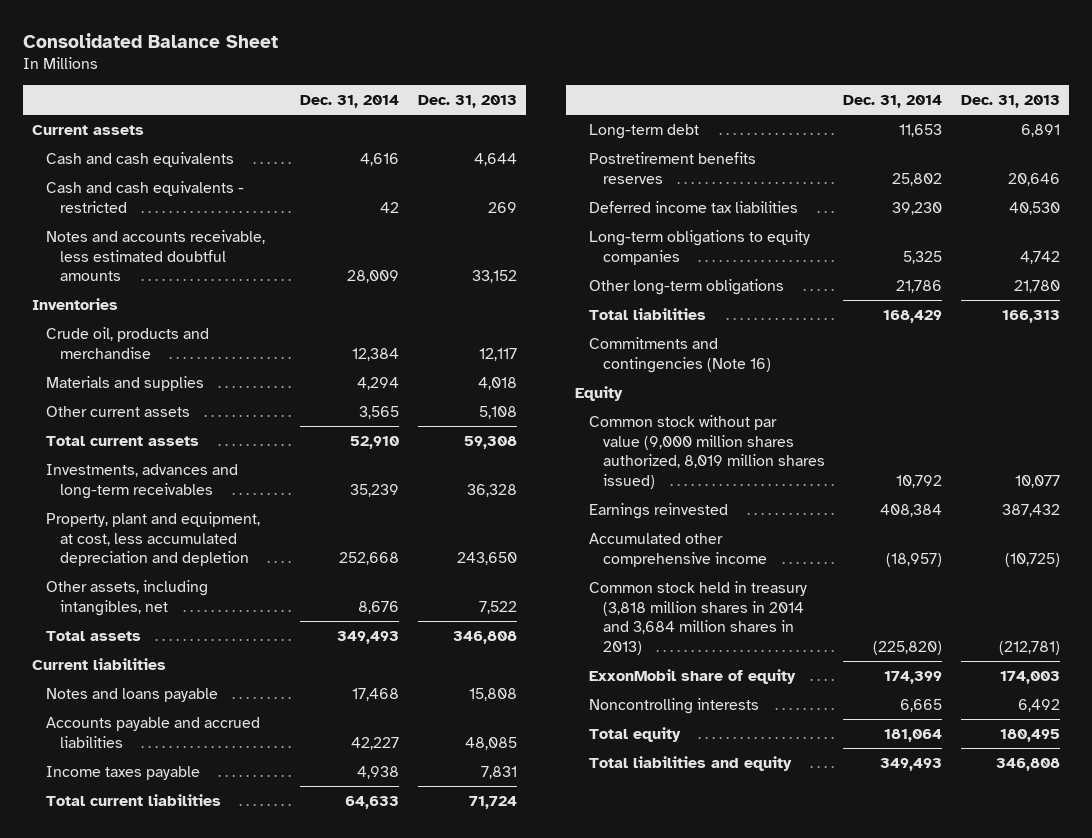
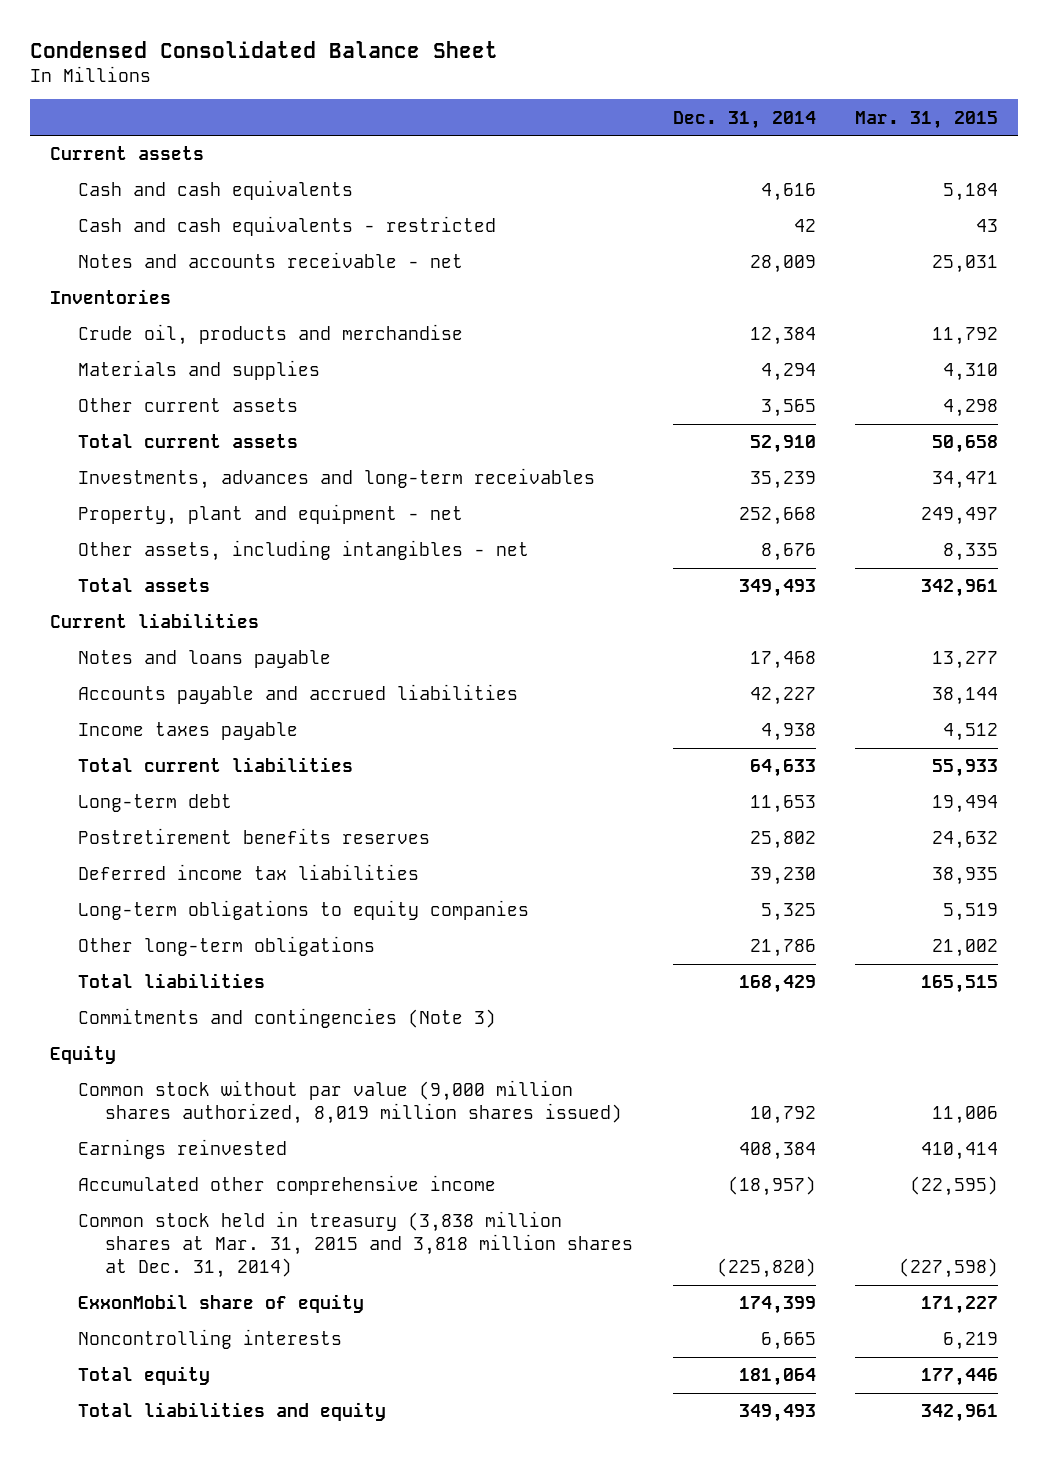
[23,32,279,48] Consolidated Balance Sheet -> [30,40,499,58] Condensed Consolidated Balance Sheet
[417,95,517,109] Dec. 31, 2013 -> none
none -> [855,110,999,129] Mar. 31, 2015
[46,229,266,282] Notes and accounts receivable, less estimated doubtful amounts -> [77,252,463,269] Notes and accounts receivable - net
[46,511,261,567] Property, plant and equipment, at cost, less accumulated depreciation and depletion -> [77,504,463,526] Property, plant and equipment - net
[46,579,209,616] Other assets, including intangibles, net -> [77,540,529,562] Other assets, including intangibles - net
[588,336,771,373] Commitments and contingencies (Note 16) -> [77,1008,496,1029] Commitments and contingencies (Note 3)
[588,580,807,655] Common stock held in treasury (3,818 million shares in 2014 and 3,684 million shares in 2013) -> [77,1211,634,1279] Common stock held in treasury (3,838 million shares at Mar. 31, 2015 and 3,818 million shares at Dec. 31, 2014)

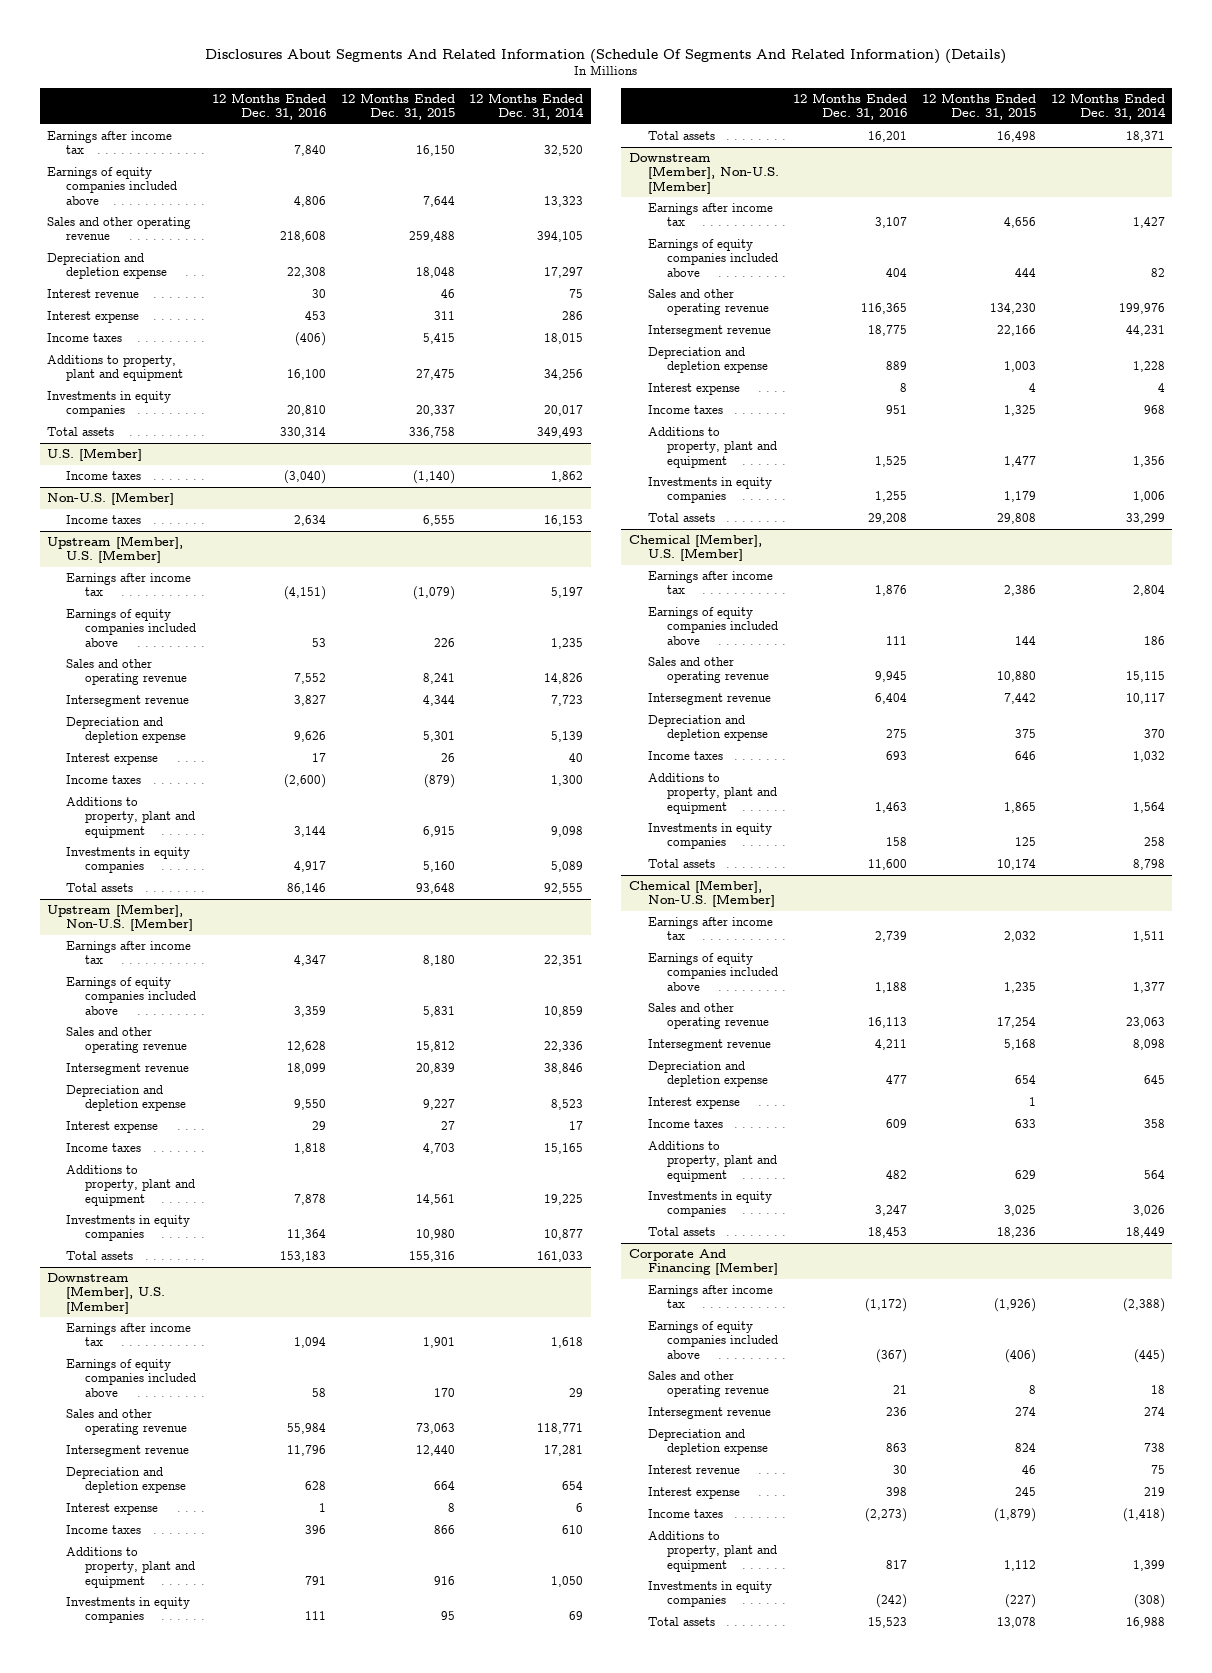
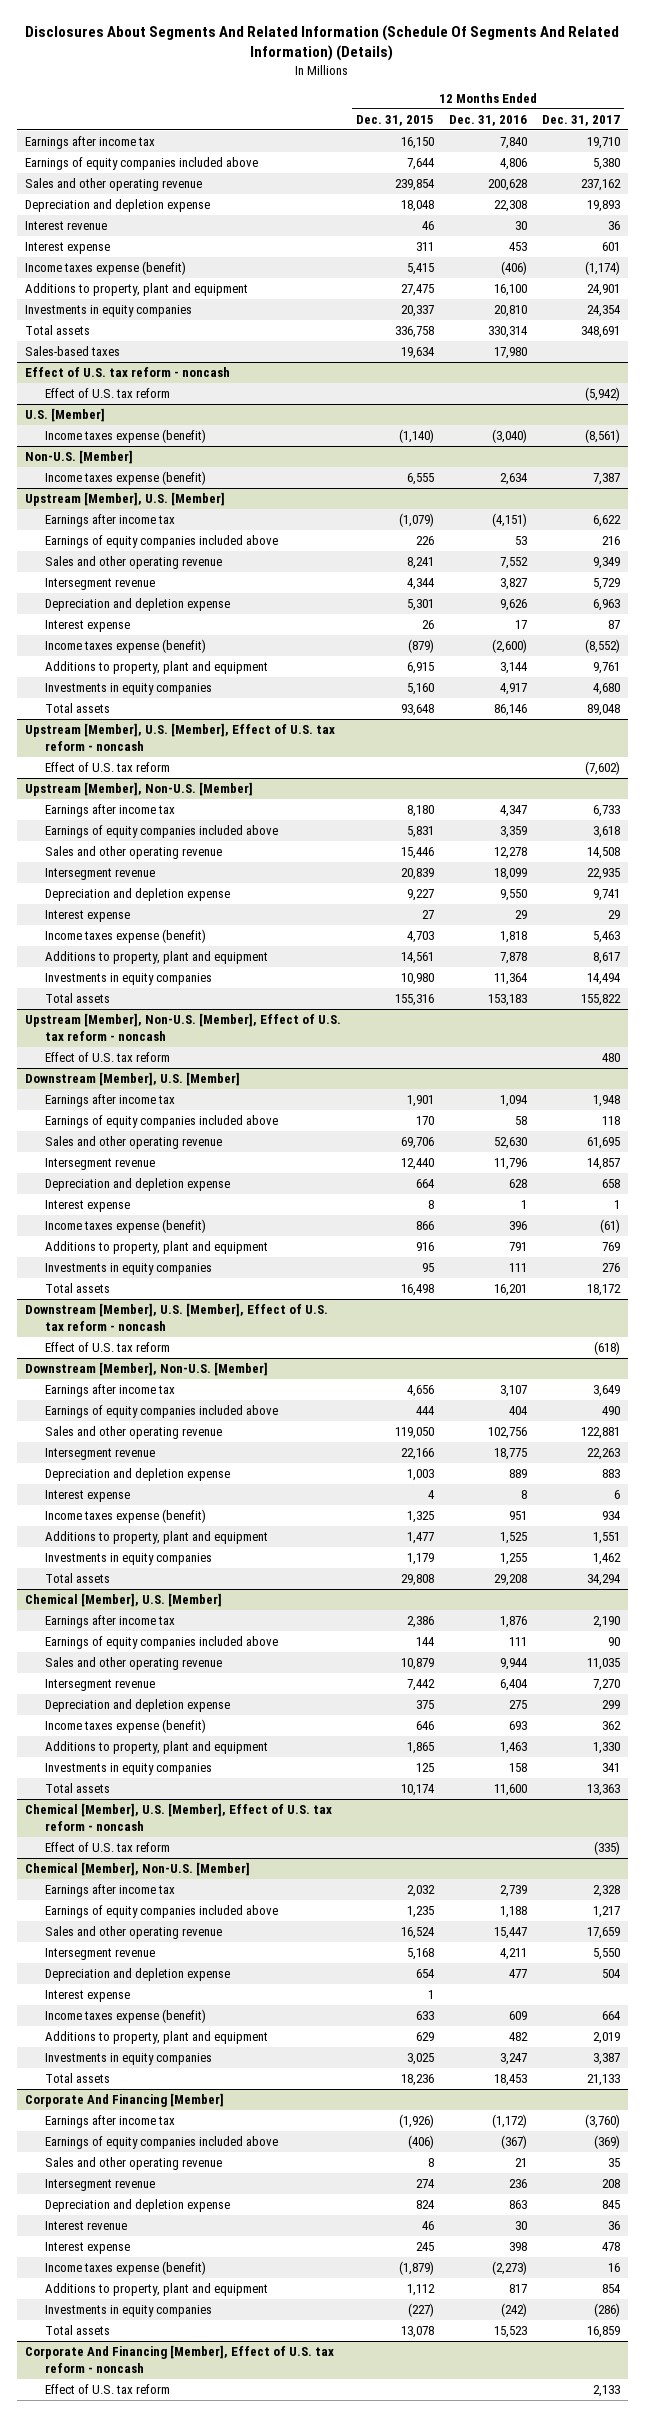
[469,92,585,121] 12 Months Ended Dec. 31, 2014 -> none
none -> [542,114,621,126] Dec. 31, 2017
[279,231,326,243] 218,608 -> [487,179,527,192] 200,628
[408,231,455,243] 259,488 -> [394,179,435,192] 239,854
[47,333,123,343] Income taxes -> [24,261,186,276] Income taxes expense (benefit)
none -> [24,346,120,357] Sales-based taxes
none -> [24,367,230,378] Effect of U.S. tax reform - noncash
none -> [45,388,171,399] Effect of U.S. tax reform
[66,471,142,481] Income taxes -> [45,429,207,444] Income taxes expense (benefit)
[66,515,142,525] Income taxes -> [45,471,207,486] Income taxes expense (benefit)
[66,775,142,785] Income taxes -> [45,639,207,654] Income taxes expense (benefit)
none -> [24,723,335,751] Upstream [Member], U.S. [Member], Effect of U.S. tax reform - noncash
none -> [45,762,171,773] Effect of U.S. tax reform
[286,1041,326,1053] 12,628 -> [493,847,527,860] 12,278
[415,1041,455,1053] 15,812 -> [400,847,434,860] 15,446
[66,1143,142,1153] Income taxes -> [45,929,207,944] Income taxes expense (benefit)
none -> [24,1013,341,1041] Upstream [Member], Non-U.S. [Member], Effect of U.S. tax reform - noncash
none -> [45,1052,171,1063] Effect of U.S. tax reform
[286,1423,326,1435] 55,984 -> [493,1137,527,1150] 52,630
[415,1423,455,1435] 73,063 -> [400,1137,434,1150] 69,706
[66,1525,142,1535] Income taxes -> [45,1219,207,1234] Income taxes expense (benefit)
none -> [24,1303,328,1331] Downstream [Member], U.S. [Member], Effect of U.S. tax reform - noncash
none -> [45,1342,171,1353] Effect of U.S. tax reform
[861,303,908,315] 116,365 -> [487,1427,527,1440] 102,756
[989,303,1036,315] 134,230 -> [394,1427,434,1440] 119,050
[647,405,723,415] Income taxes -> [45,1509,207,1524] Income taxes expense (benefit)
[875,671,908,683] 9,945 -> [499,1658,528,1671] 9,944
[996,671,1036,683] 10,880 -> [400,1658,434,1671] 10,879
[647,751,723,761] Income taxes -> [45,1719,207,1734] Income taxes expense (benefit)
none -> [24,1803,332,1831] Chemical [Member], U.S. [Member], Effect of U.S. tax reform - noncash
none -> [45,1842,171,1853] Effect of U.S. tax reform
[868,1017,908,1029] 16,113 -> [493,1927,527,1940] 15,447
[996,1017,1036,1029] 17,254 -> [400,1927,435,1940] 16,524
[647,1119,723,1129] Income taxes -> [45,2009,207,2024] Income taxes expense (benefit)
[647,1509,723,1519] Income taxes -> [45,2261,207,2276] Income taxes expense (benefit)
none -> [24,2345,334,2373] Corporate And Financing [Member], Effect of U.S. tax reform - noncash
none -> [45,2384,171,2395] Effect of U.S. tax reform

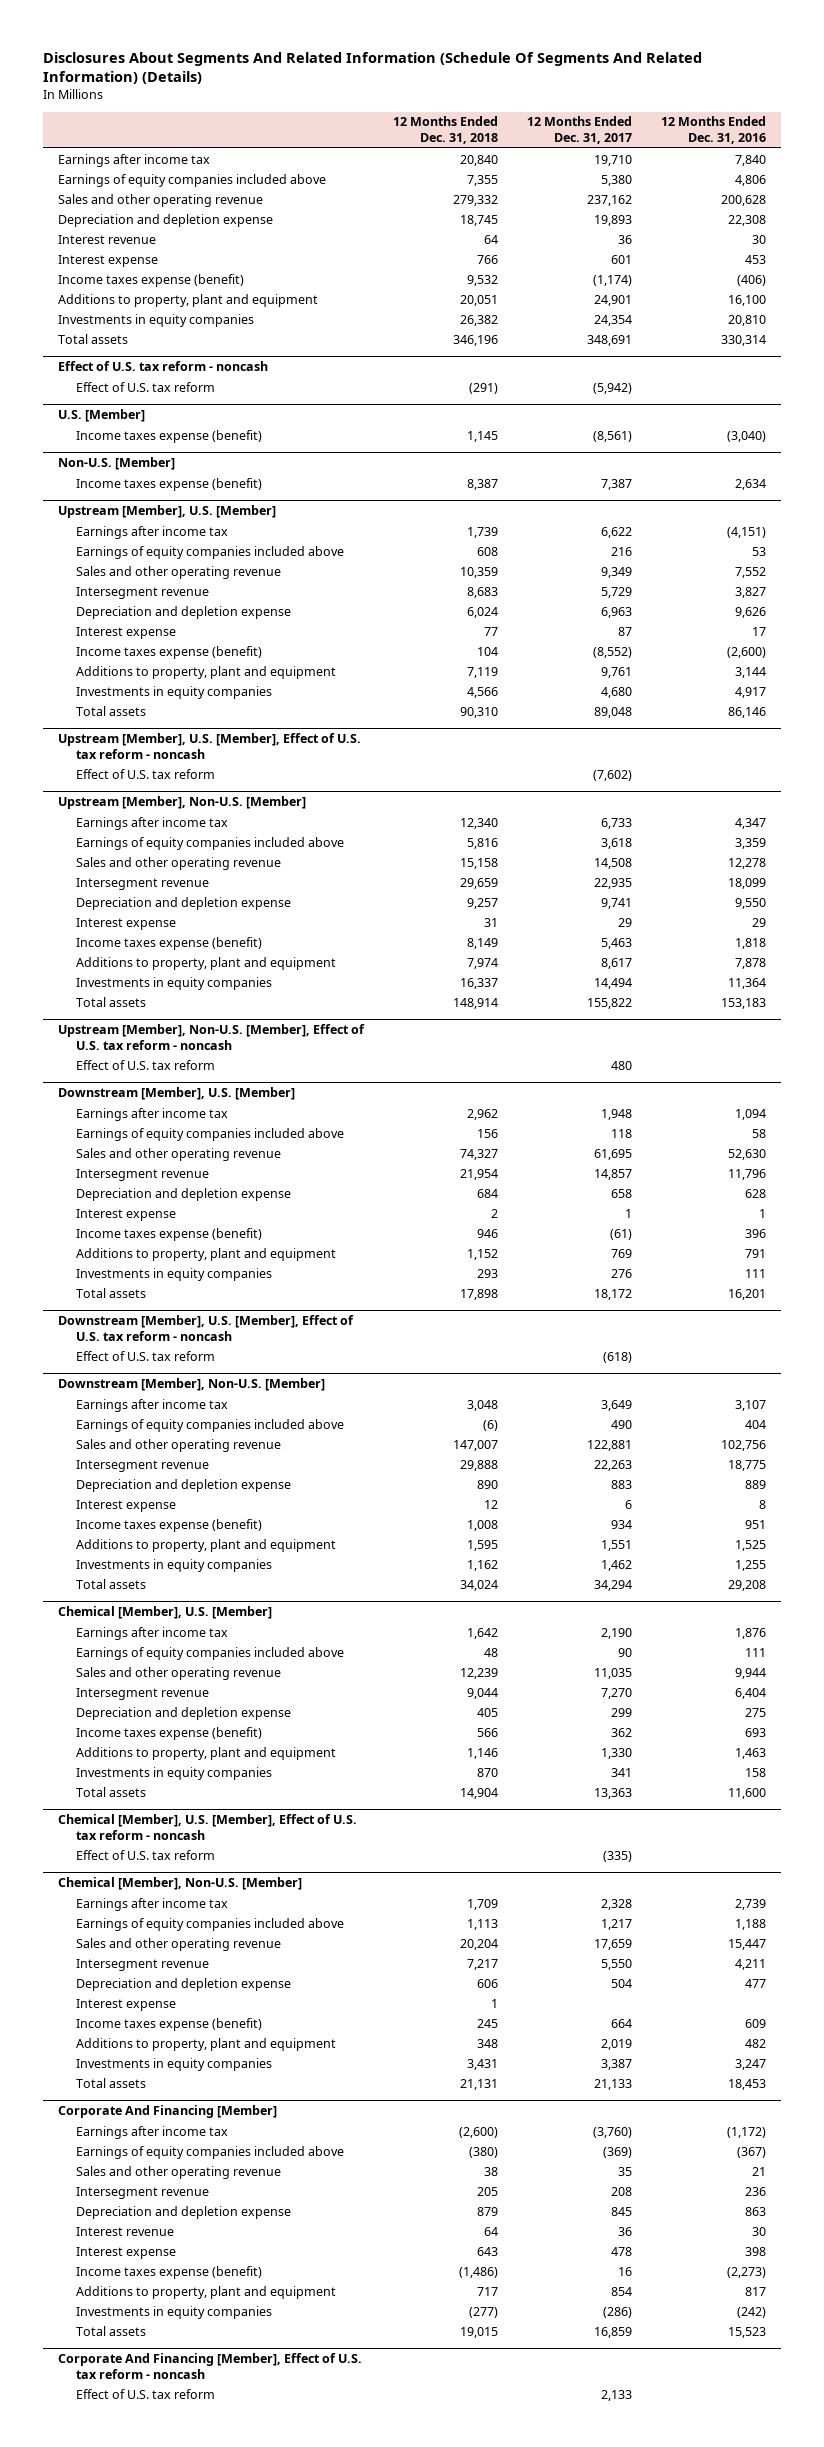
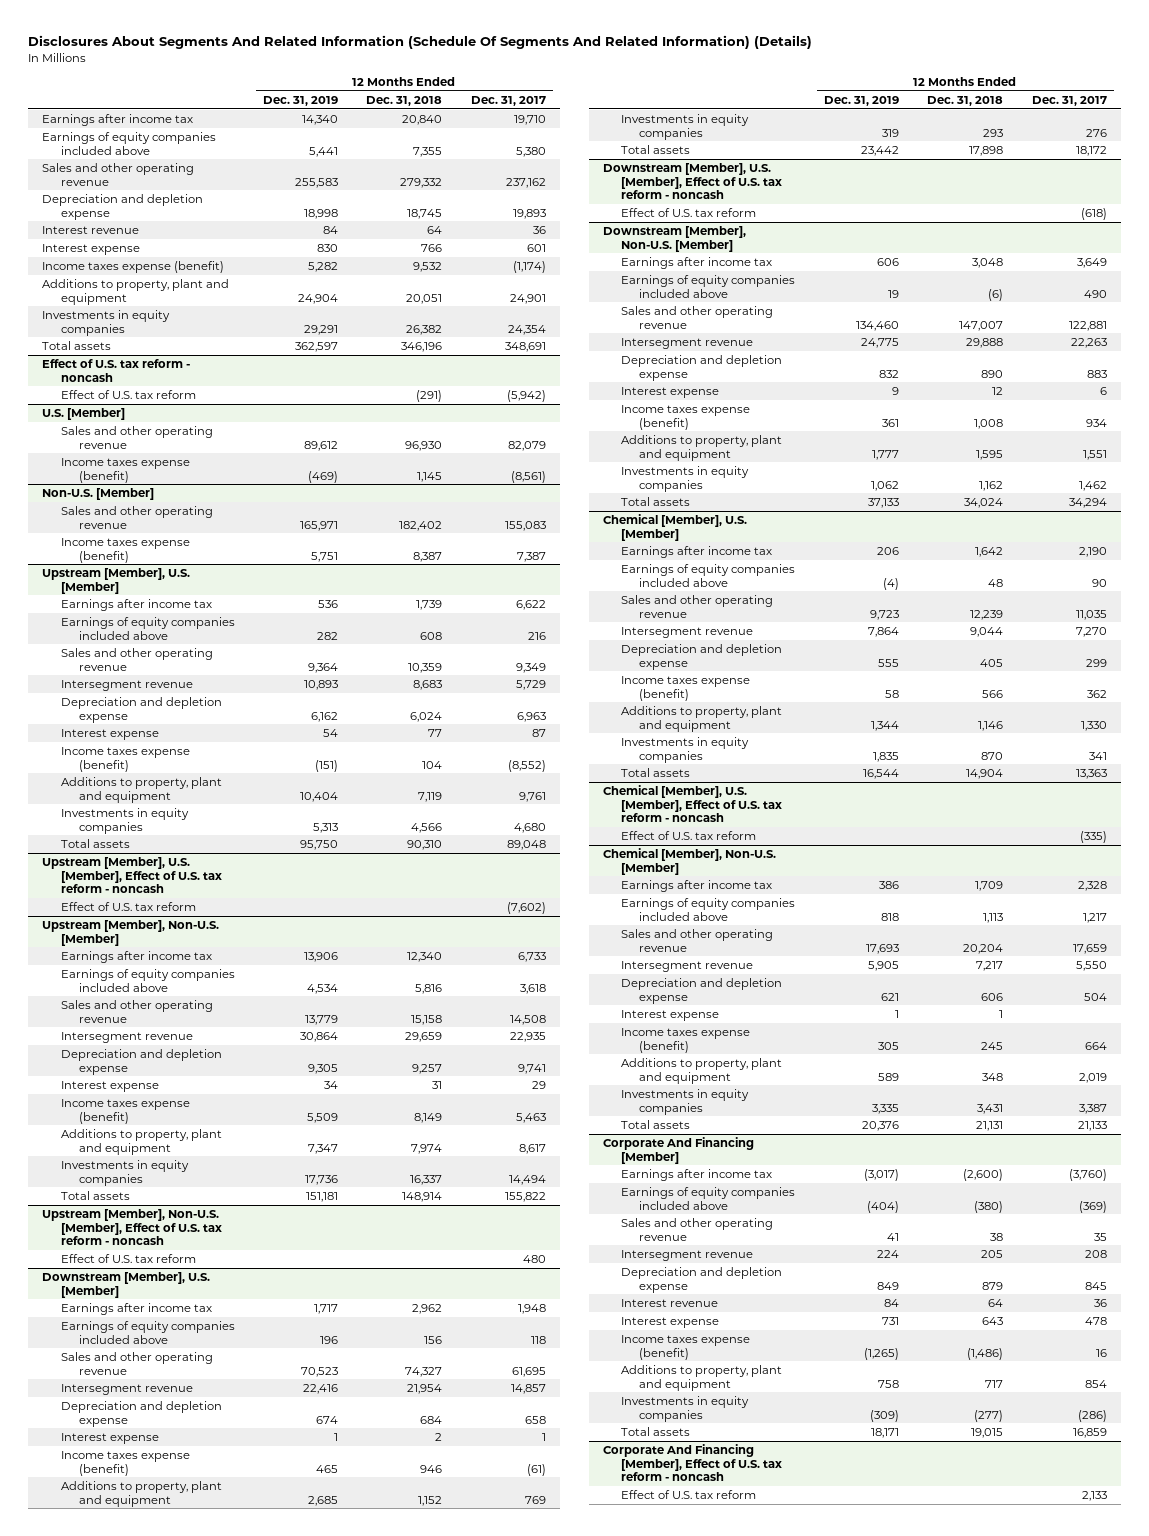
[661,116,767,145] 12 Months Ended Dec. 31, 2016 -> none
none -> [262,95,338,106] Dec. 31, 2019
none -> [60,425,213,449] Sales and other operating revenue
none -> [60,505,213,529] Sales and other operating revenue

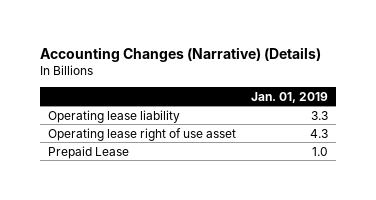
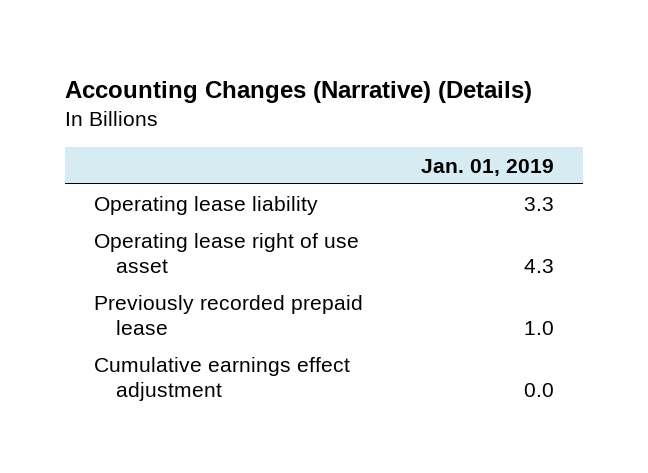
[47,145,129,159] Prepaid Lease -> [93,294,363,336] Previously recorded prepaid lease
none -> [93,356,350,402] Cumulative earnings effect adjustment

